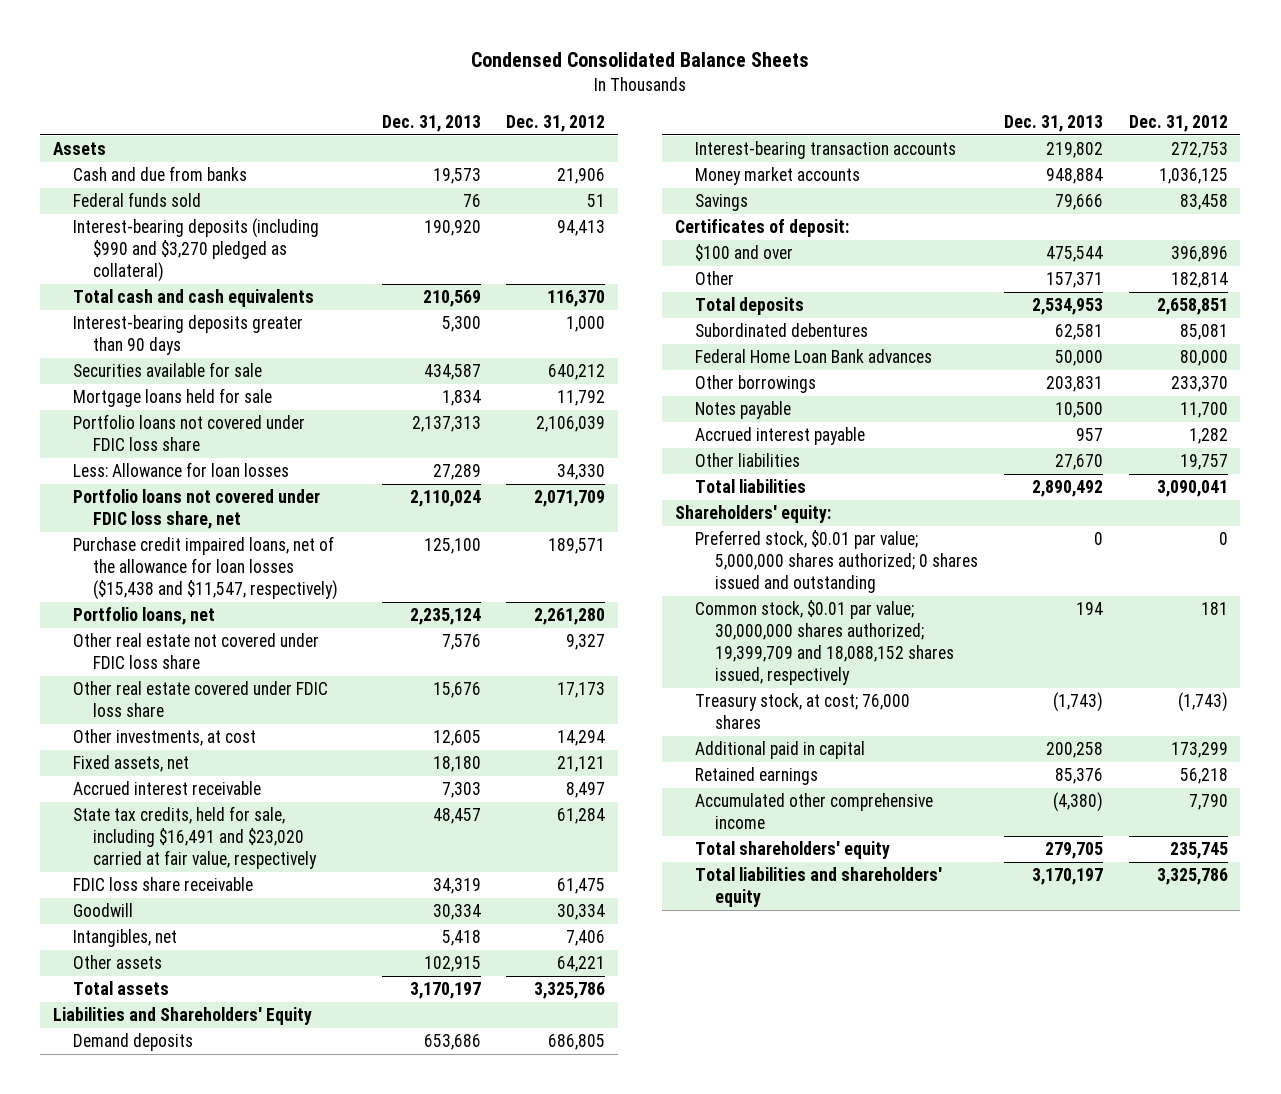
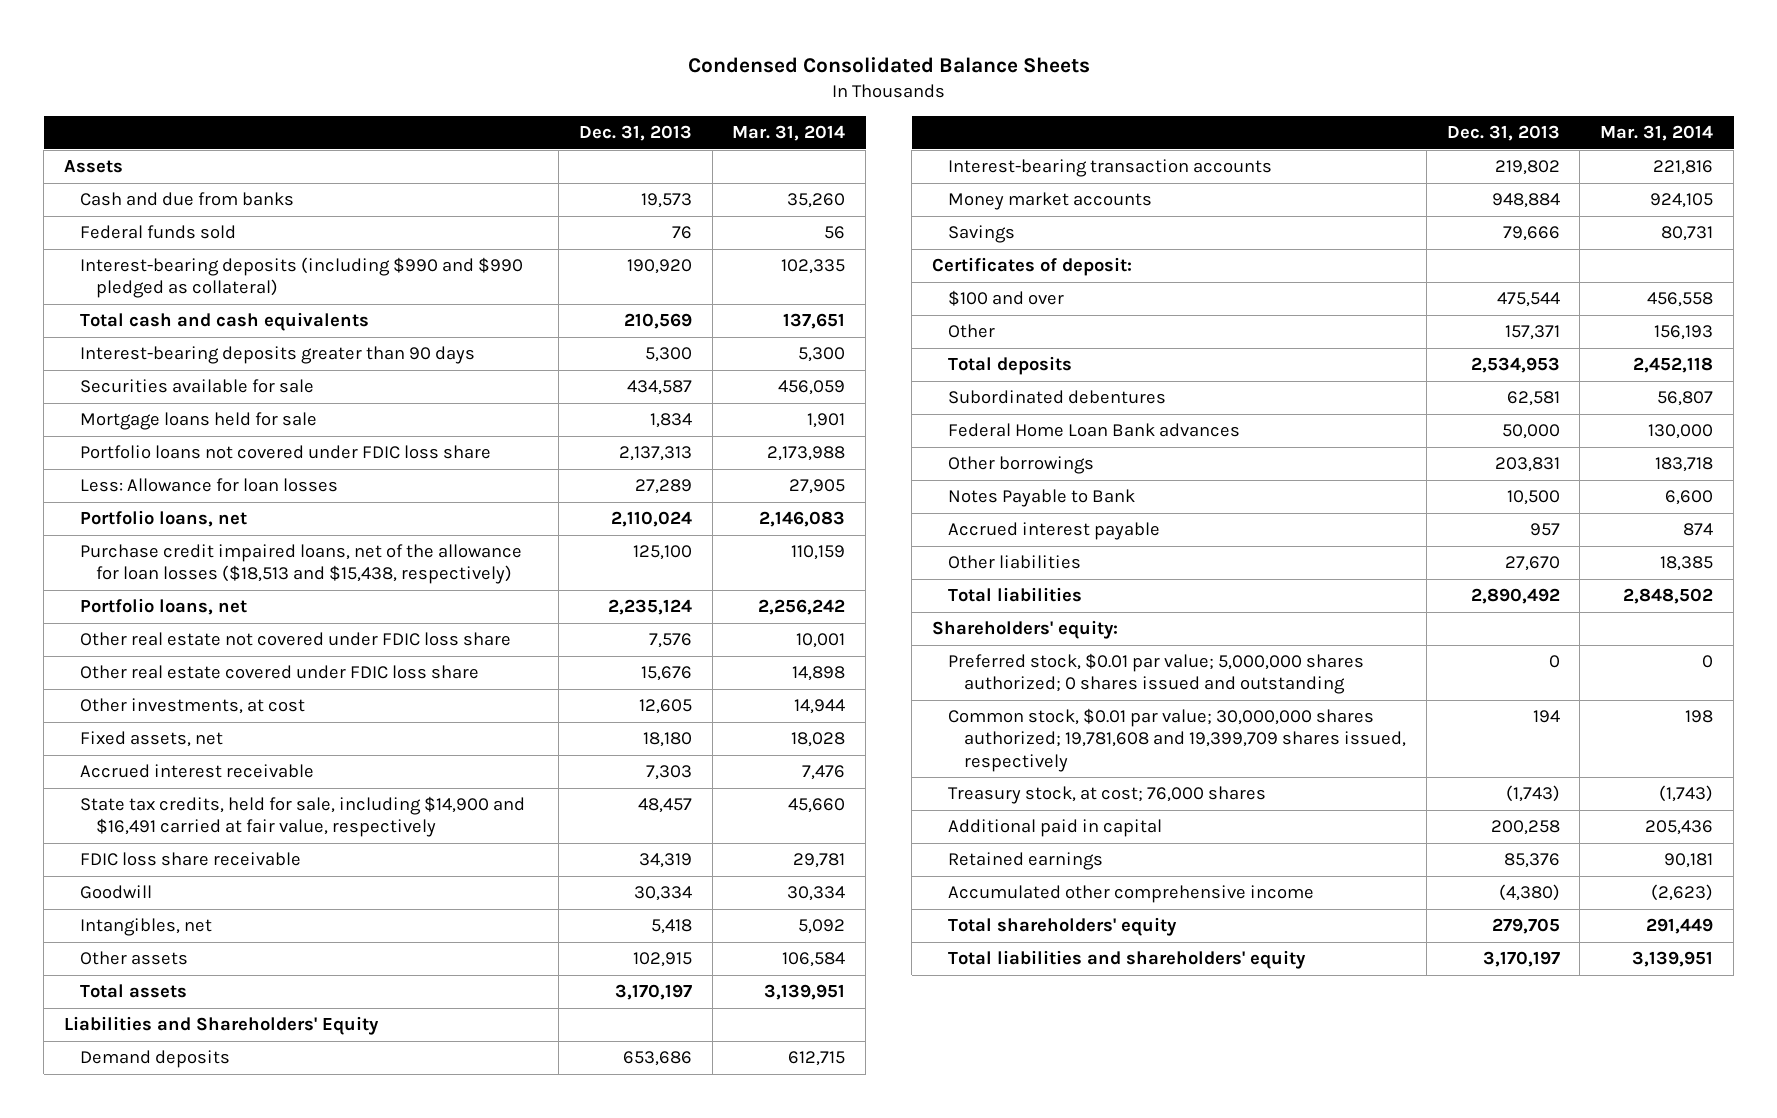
[506,114,606,132] Dec. 31, 2012 -> none
none -> [732,124,846,141] Mar. 31, 2014
[73,218,320,282] Interest-bearing deposits (including $990 and $3,270 pledged as collateral) -> [80,257,524,299] Interest-bearing deposits (including $990 and $990 pledged as collateral)
[73,489,321,530] Portfolio loans not covered under FDIC loss share, net -> [80,510,248,528] Portfolio loans, net
[73,536,339,600] Purchase credit impaired loans, net of the allowance for loan losses ($15,438 and $11,547, respectively) -> [80,544,523,585] Purchase credit impaired loans, net of the allowance for loan losses ($18,513 and $15,438, respectively)
[73,806,318,869] State tax credits, held for sale, including $16,491 and $23,020 carried at fair value, respectively -> [80,796,526,838] State tax credits, held for sale, including $14,900 and $16,491 carried at fair value, respectively
[695,401,792,420] Notes payable -> [947,489,1135,508] Notes Payable to Bank
[695,600,955,685] Common stock, $0.01 par value; 30,000,000 shares authorized; 19,399,709 and 18,088,152 shares issued, respectively -> [947,708,1407,772] Common stock, $0.01 par value; 30,000,000 shares authorized; 19,781,608 and 19,399,709 shares issued, respectively

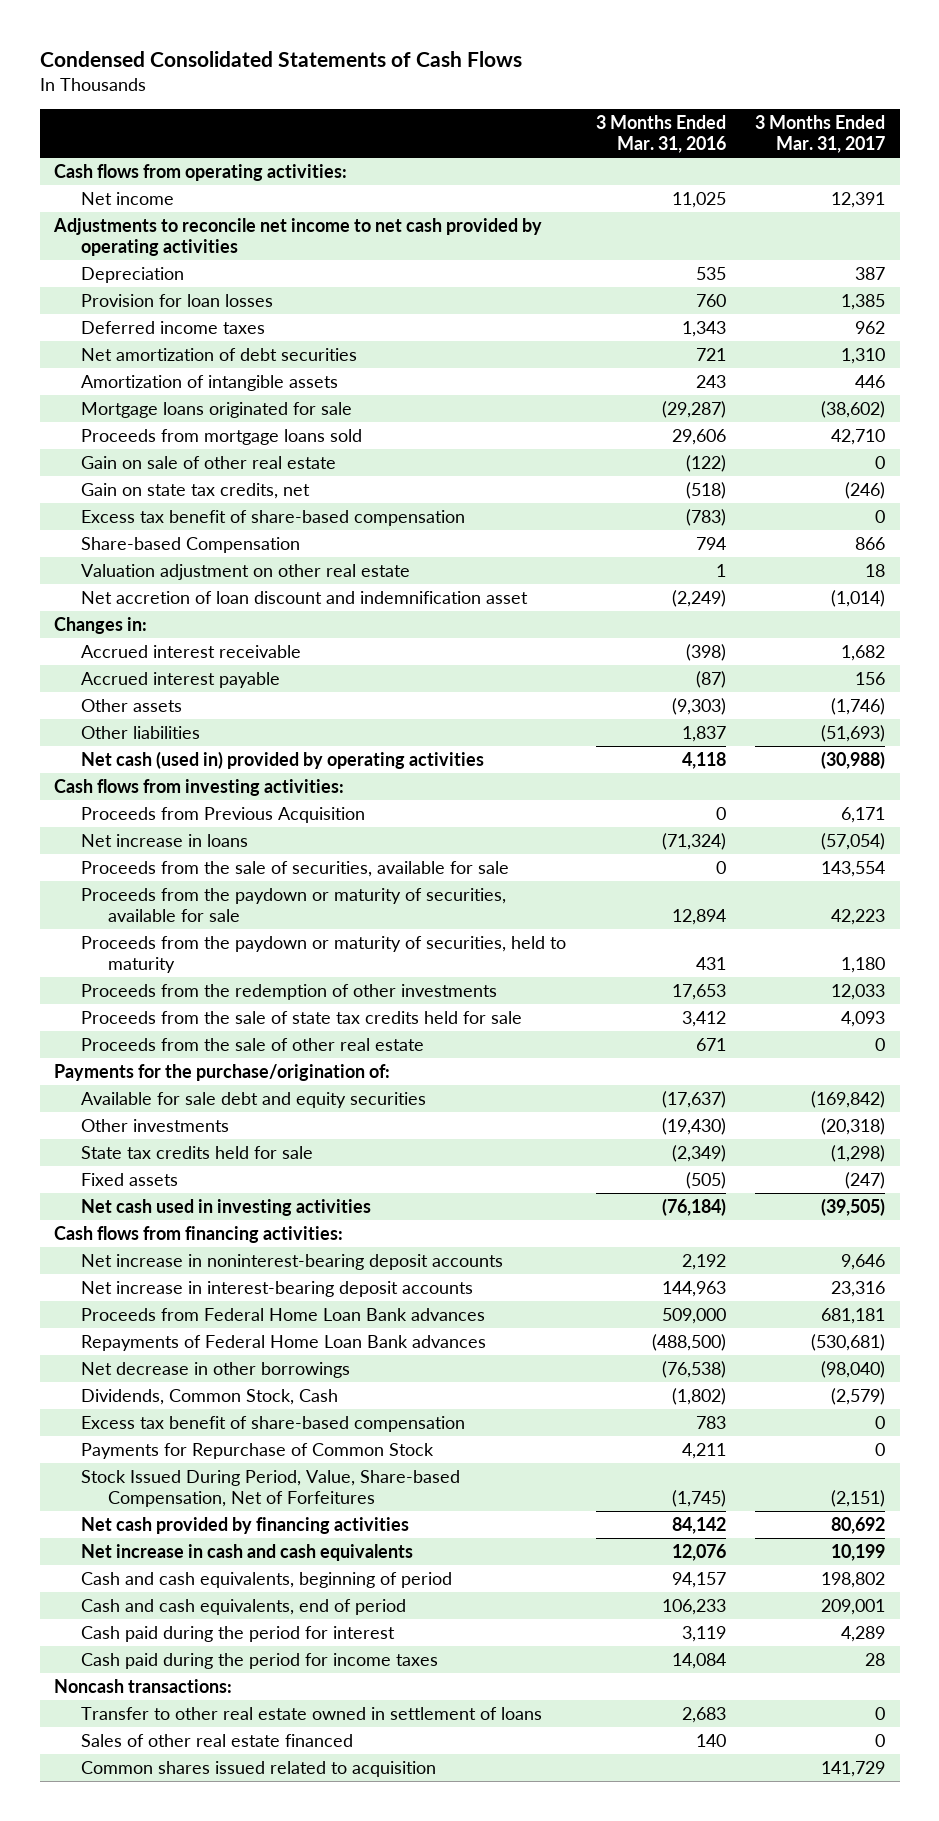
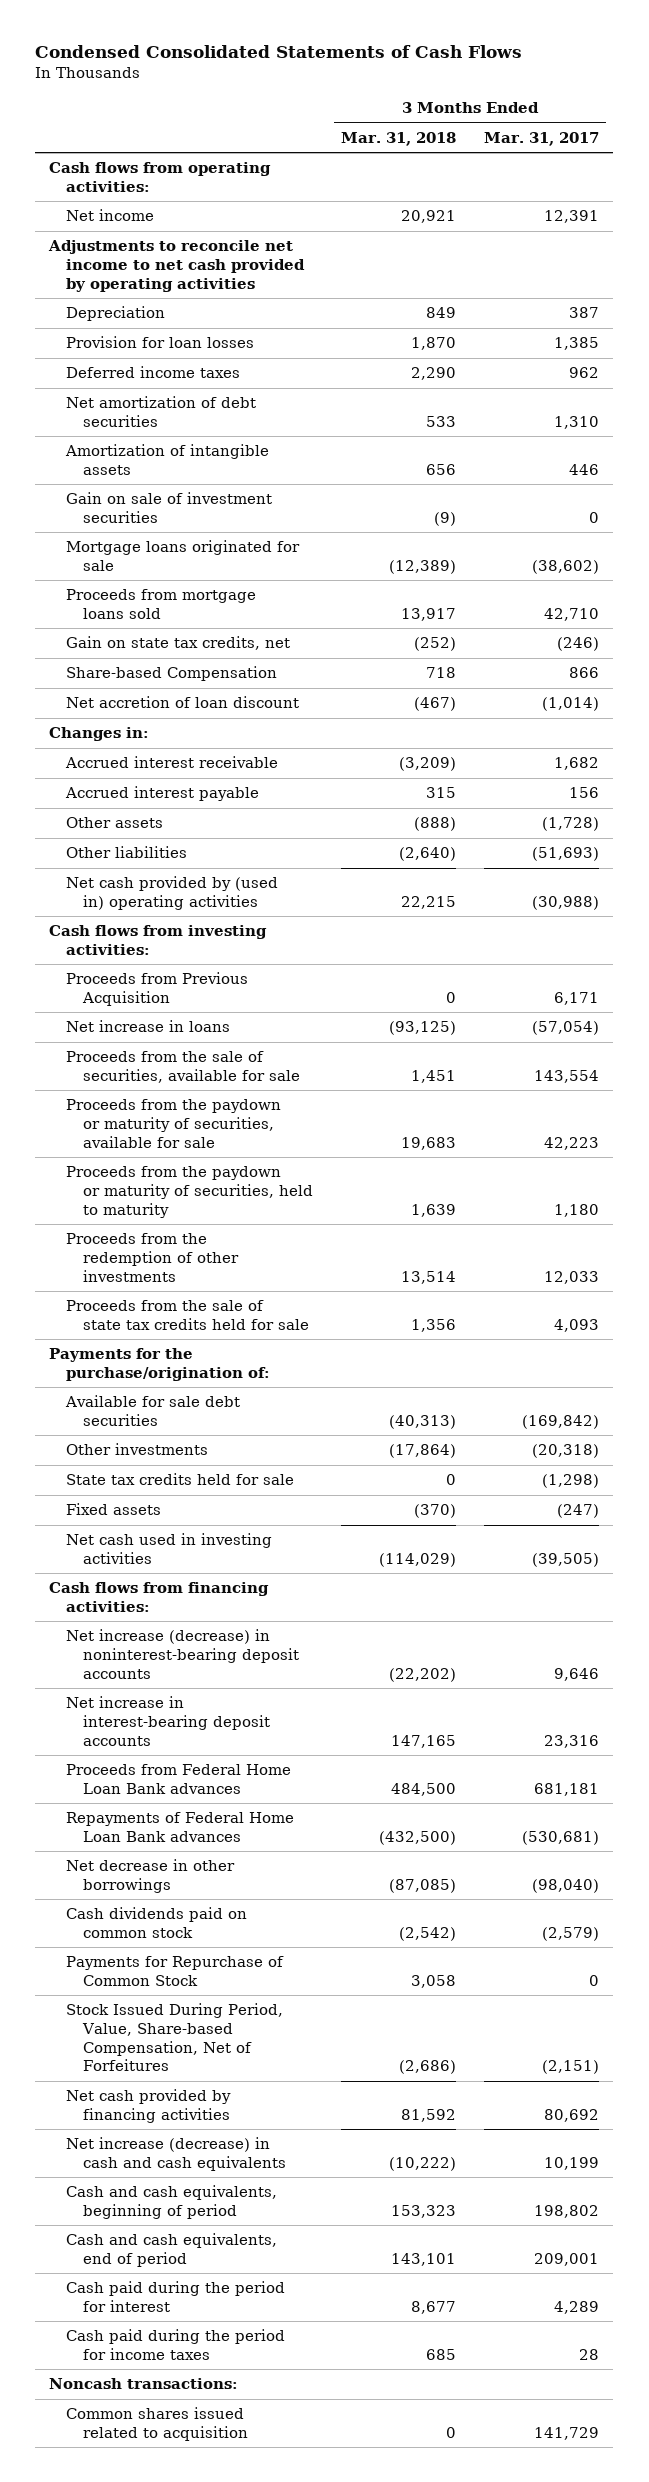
[595,114,726,153] 3 Months Ended Mar. 31, 2016 -> none
none -> [340,131,456,146] Mar. 31, 2018
none -> [66,492,273,523] Gain on sale of investment securities
[81,455,337,469] Gain on sale of other real estate -> none
[81,509,466,526] Excess tax benefit of share-based compensation -> none
[81,563,411,580] Valuation adjustment on other real estate -> none
[81,590,529,604] Net accretion of loan discount and indemnification asset -> [66,696,300,709] Net accretion of loan discount
[830,697,885,715] (1,746) -> [542,817,600,832] (1,728)
[81,750,485,769] Net cash (used in) provided by operating activities -> [66,876,279,910] Net cash provided by (used in) operating activities
[81,1037,425,1051] Proceeds from the sale of other real estate -> none
[81,1091,427,1108] Available for sale debt and equity securities -> [65,1395,241,1426] Available for sale debt securities
[81,1253,504,1270] Net increase in noninterest-bearing deposit accounts -> [66,1629,299,1679] Net increase (decrease) in noninterest-bearing deposit accounts
[81,1415,466,1432] Excess tax benefit of share-based compensation -> none
[81,1388,339,1405] Dividends, Common Stock, Cash -> [66,1907,248,1938] Cash dividends paid on common stock
[81,1543,414,1561] Net increase in cash and cash equivalents -> [66,2137,286,2171] Net increase (decrease) in cash and cash equivalents
[81,1706,543,1720] Transfer to other real estate owned in settlement of loans -> none
[81,1733,354,1747] Sales of other real estate financed -> none

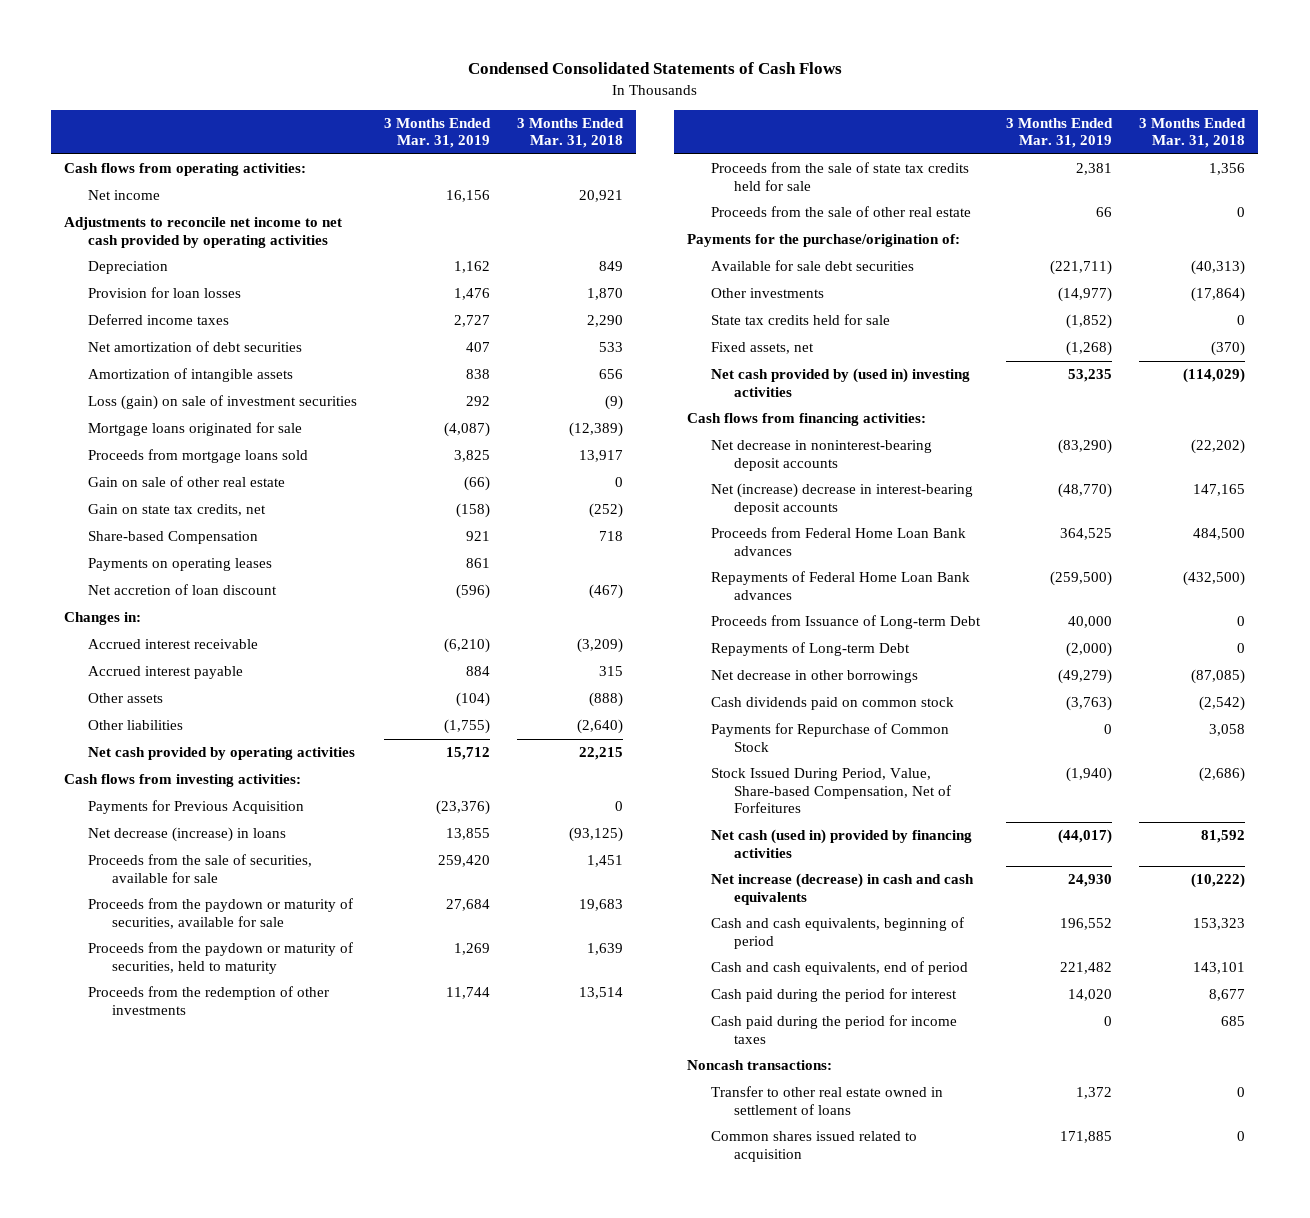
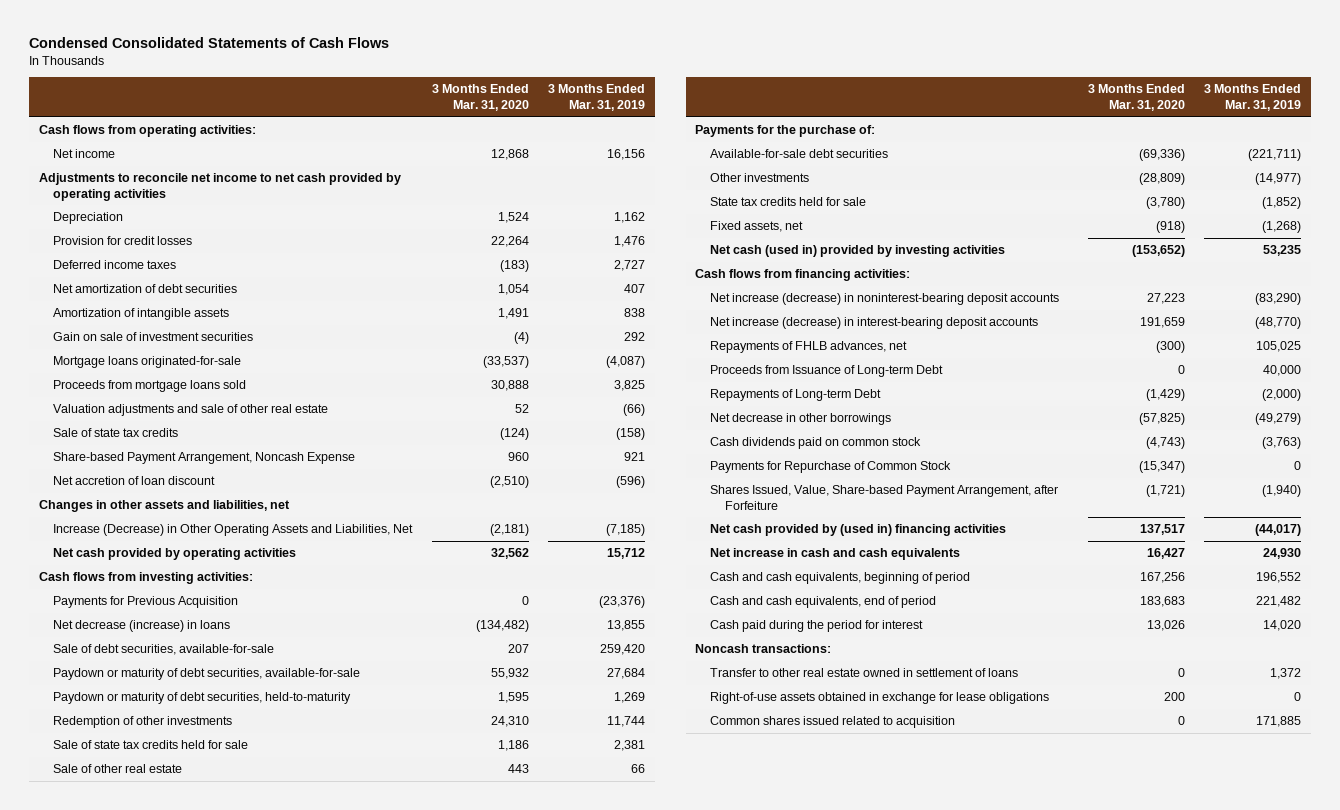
[516,117,624,149] 3 Months Ended Mar. 31, 2018 -> none
none -> [431,84,529,112] 3 Months Ended Mar. 31, 2020
[88,287,242,299] Provision for loan losses -> [53,236,193,246] Provision for credit losses
[88,395,358,411] Loss (gain) on sale of investment securities -> [53,332,254,342] Gain on sale of investment securities
[88,422,303,437] Mortgage loans originated for sale -> [53,356,242,369] Mortgage loans originated-for-sale
[88,558,273,572] Payments on operating leases -> none
[88,476,286,488] Gain on sale of other real estate -> [53,404,329,417] Valuation adjustments and sale of other real estate
[88,504,267,517] Gain on state tax credits, net -> [53,428,179,438] Sale of state tax credits
[88,531,259,545] Share-based Compensation -> [53,452,356,465] Share-based Payment Arrangement, Noncash Expense
[88,639,259,650] Accrued interest receivable -> none
[88,666,244,680] Accrued interest payable -> none
[88,693,164,704] Other assets -> none
[88,720,184,731] Other liabilities -> none
[64,612,142,626] Changes in: -> [38,500,290,513] Changes in other assets and liabilities, net
none -> [53,524,414,537] Increase (Decrease) in Other Operating Assets and Liabilities, Net
[88,854,313,883] Proceeds from the sale of securities, available for sale -> [53,644,275,656] Sale of debt securities, available-for-sale
[88,898,354,929] Proceeds from the paydown or maturity of securities, available for sale -> [53,668,361,681] Paydown or maturity of debt securities, available-for-sale
[88,942,354,974] Proceeds from the paydown or maturity of securities, held to maturity -> [53,692,352,705] Paydown or maturity of debt securities, held-to-maturity
[88,986,330,1015] Proceeds from the redemption of other investments -> [53,716,233,729] Redemption of other investments
[710,162,969,191] Proceeds from the sale of state tax credits held for sale -> [53,740,249,750] Sale of state tax credits held for sale
[710,206,971,218] Proceeds from the sale of other real estate -> [53,764,183,774] Sale of other real estate
[686,234,960,248] Payments for the purchase/origination of: -> [695,125,876,138] Payments for the purchase of:
[710,260,914,272] Available for sale debt securities -> [710,149,889,159] Available-for-sale debt securities
[710,368,970,397] Net cash provided by (used in) investing activities -> [710,245,1006,258] Net cash (used in) provided by investing activities
[710,527,966,556] Proceeds from Federal Home Loan Bank advances -> none
[710,571,970,600] Repayments of Federal Home Loan Bank advances -> none
[710,440,932,471] Net decrease in noninterest-bearing deposit accounts -> [710,293,1060,306] Net increase (decrease) in noninterest-bearing deposit accounts
[710,483,973,515] Net (increase) decrease in interest-bearing deposit accounts -> [710,317,1039,330] Net increase (decrease) in interest-bearing deposit accounts
none -> [710,341,908,354] Repayments of FHLB advances, net
[710,768,952,814] Stock Issued During Period, Value, Share-based Compensation, Net of Forfeitures -> [710,485,1059,510] Shares Issued, Value, Share-based Payment Arrangement, after Forfeiture
[710,829,972,858] Net cash (used in) provided by financing activities -> [710,524,1007,537] Net cash provided by (used in) financing activities
[710,873,974,905] Net increase (decrease) in cash and cash equivalents -> [710,548,961,561] Net increase in cash and cash equivalents
[710,1015,957,1044] Cash paid during the period for income taxes -> none
none -> [710,692,1050,705] Right-of-use assets obtained in exchange for lease obligations

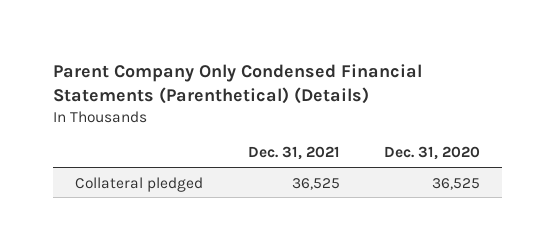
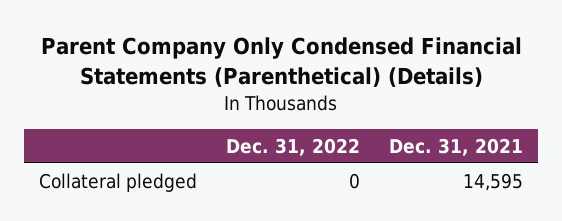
[383,146,480,161] Dec. 31, 2020 -> none
none -> [226,137,361,156] Dec. 31, 2022
[291,177,340,190] 36,525 -> [463,172,524,191] 14,595

